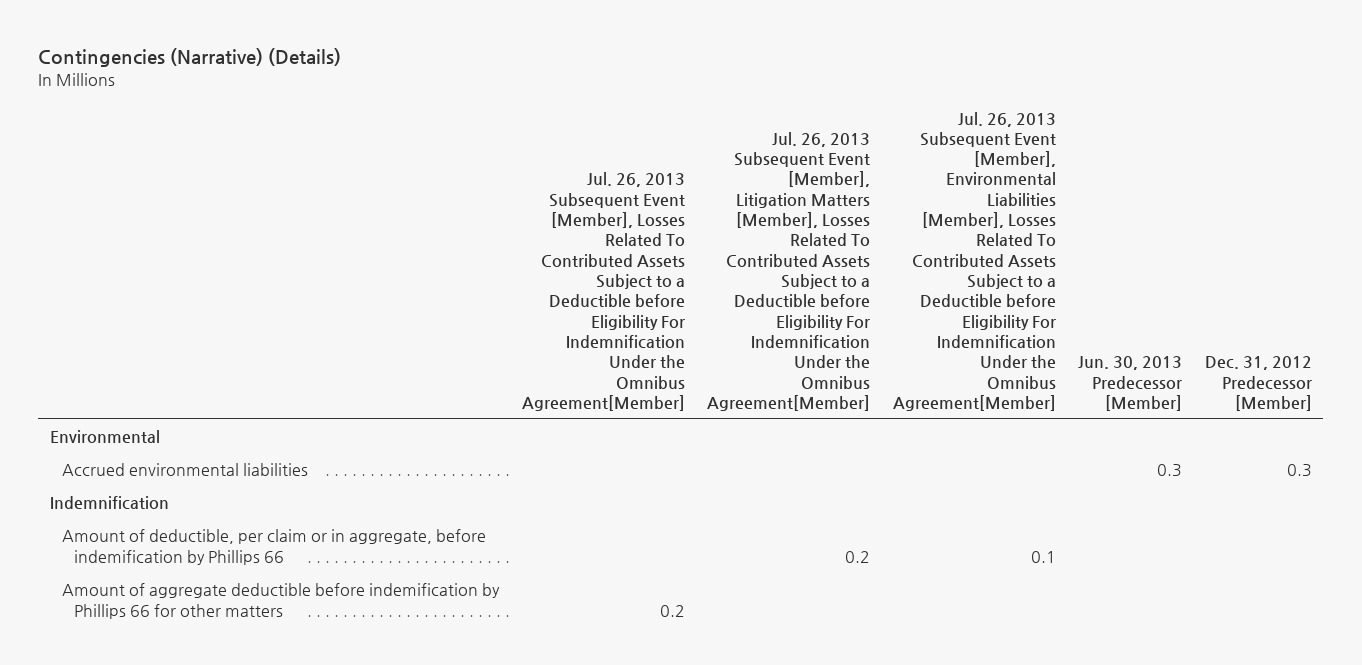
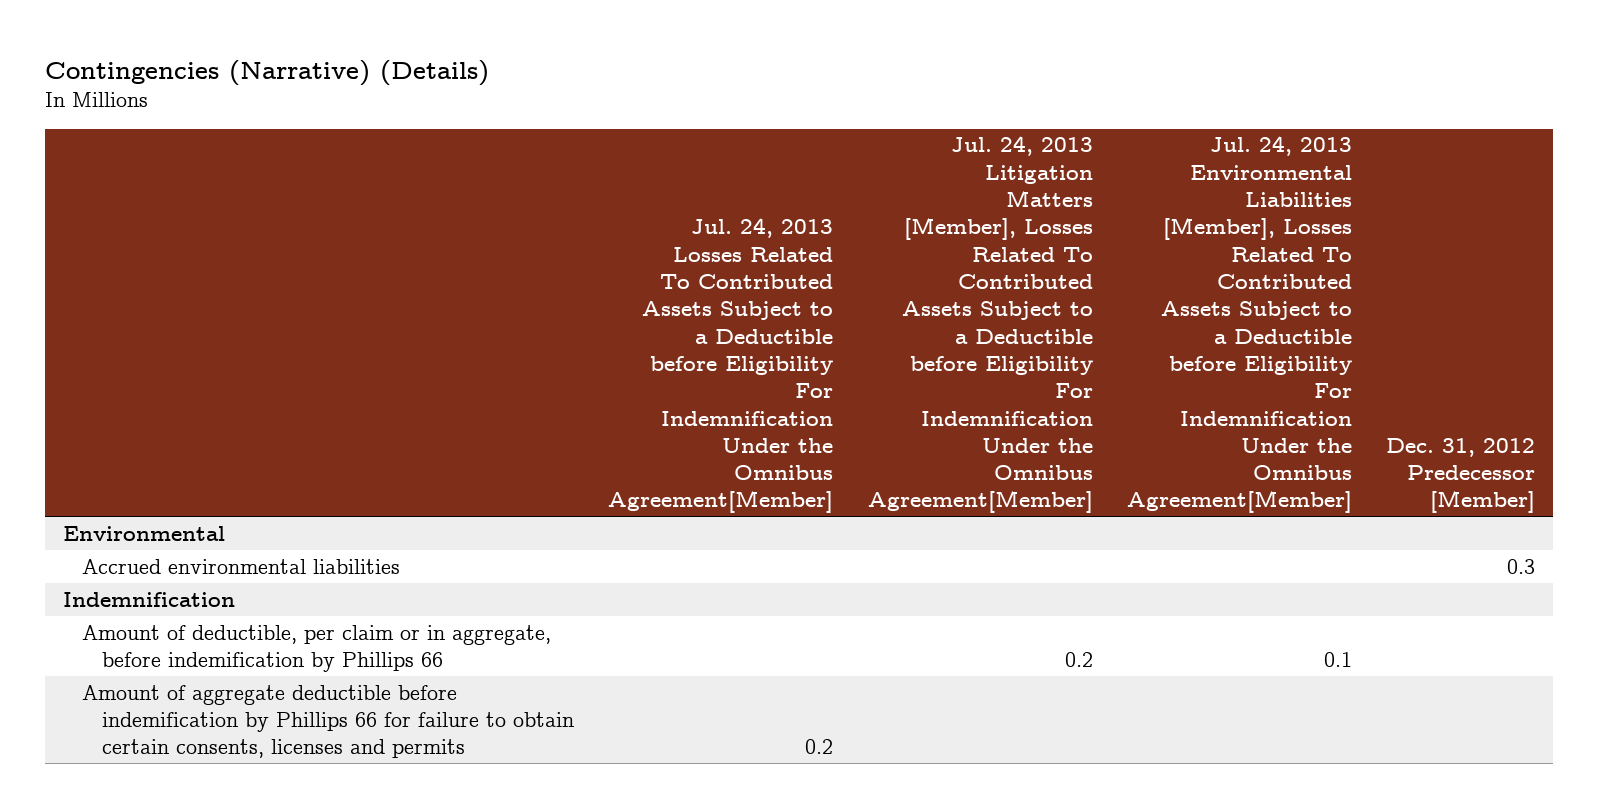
[521,172,685,411] Jul. 26, 2013 Subsequent Event [Member], Losses Related To Contributed Assets Subject to a Deductible before Eligibility For Indemnification Under the Omnibus Agreement[Member] -> none
[707,131,871,411] Jul. 26, 2013 Subsequent Event [Member], Litigation Matters [Member], Losses Related To Contributed Assets Subject to a Deductible before Eligibility For Indemnification Under the Omnibus Agreement[Member] -> none
[892,111,1056,411] Jul. 26, 2013 Subsequent Event [Member], Environmental Liabilities [Member], Losses Related To Contributed Assets Subject to a Deductible before Eligibility For Indemnification Under the Omnibus Agreement[Member] -> none
[1078,356,1183,411] Jun. 30, 2013 Predecessor [Member] -> none
none -> [608,218,834,514] Jul. 24, 2013 Losses Related To Contributed Assets Subject to a Deductible before Eligibility For Indemnification Under the Omnibus Agreement[Member]
none -> [867,136,1093,514] Jul. 24, 2013 Litigation Matters [Member], Losses Related To Contributed Assets Subject to a Deductible before Eligibility For Indemnification Under the Omnibus Agreement[Member]
none -> [1127,136,1353,514] Jul. 24, 2013 Environmental Liabilities [Member], Losses Related To Contributed Assets Subject to a Deductible before Eligibility For Indemnification Under the Omnibus Agreement[Member]
[61,583,500,619] Amount of aggregate deductible before indemification by Phillips 66 for other matters -> [82,684,574,759] Amount of aggregate deductible before indemification by Phillips 66 for failure to obtain certain consents, licenses and permits

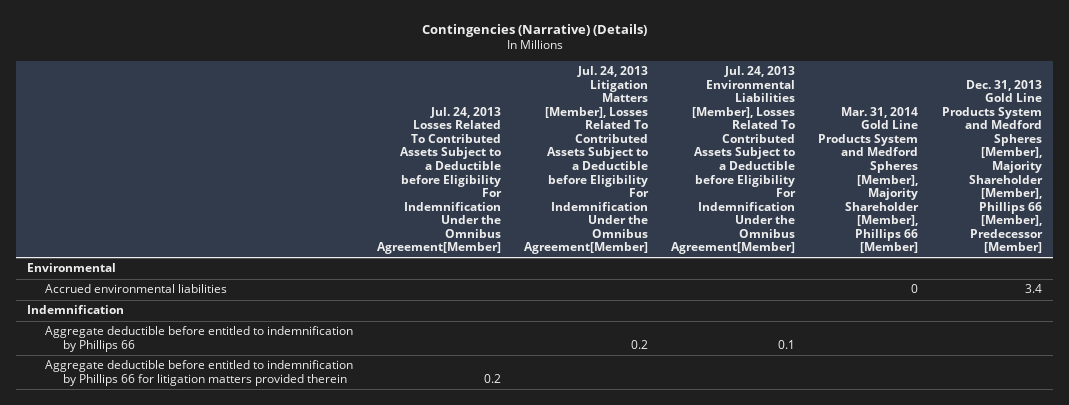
[1386,437,1536,514] Dec. 31, 2012 Predecessor [Member] -> none
none -> [818,106,920,254] Mar. 31, 2014 Gold Line Products System and Medford Spheres [Member], Majority Shareholder [Member], Phillips 66 [Member]
none -> [941,79,1043,254] Dec. 31, 2013 Gold Line Products System and Medford Spheres [Member], Majority Shareholder [Member], Phillips 66 [Member], Predecessor [Member]
[82,624,552,672] Amount of deductible, per claim or in aggregate, before indemification by Phillips 66 -> [45,326,354,352] Aggregate deductible before entitled to indemnification by Phillips 66
[82,684,574,759] Amount of aggregate deductible before indemification by Phillips 66 for failure to obtain certain consents, licenses and permits -> [45,360,354,386] Aggregate deductible before entitled to indemnification by Phillips 66 for litigation matters provided therein

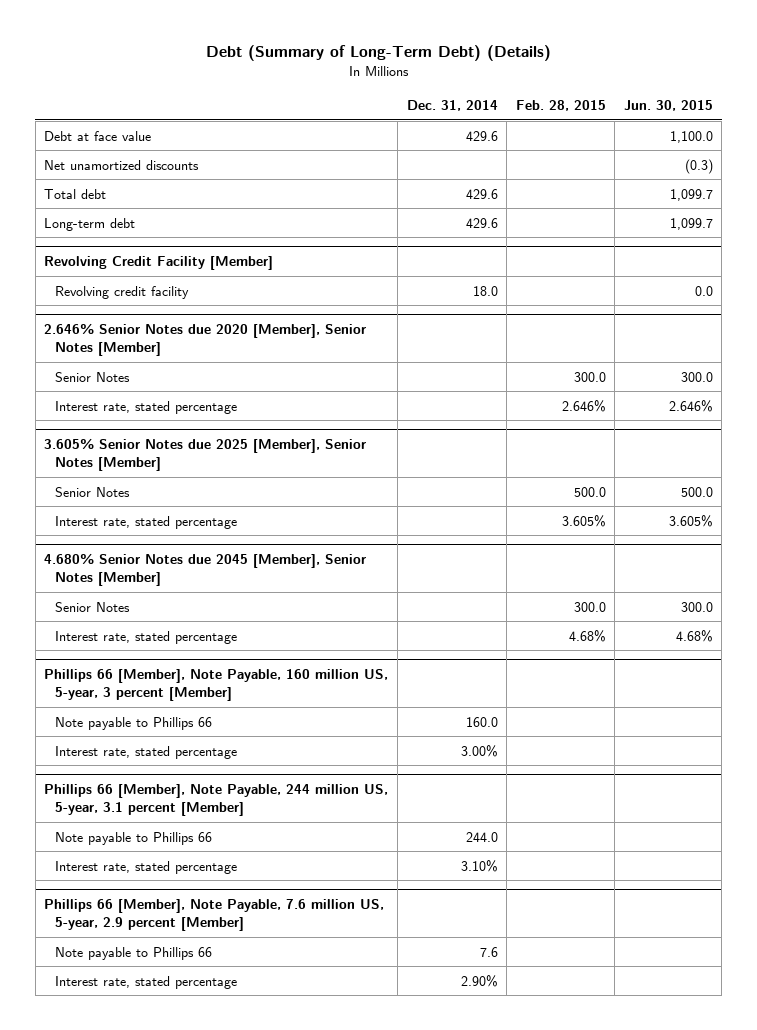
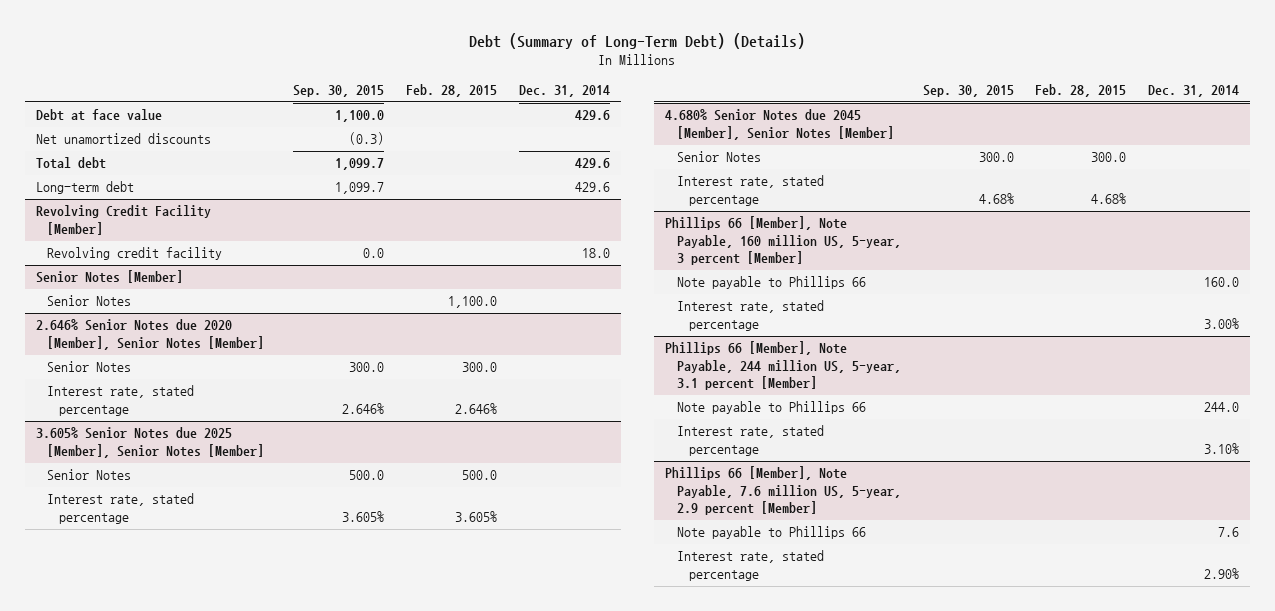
[623,99,713,111] Jun. 30, 2015 -> none
none -> [293,84,385,97] Sep. 30, 2015
none -> [35,270,183,284] Senior Notes [Member]
none -> [47,295,132,307] Senior Notes

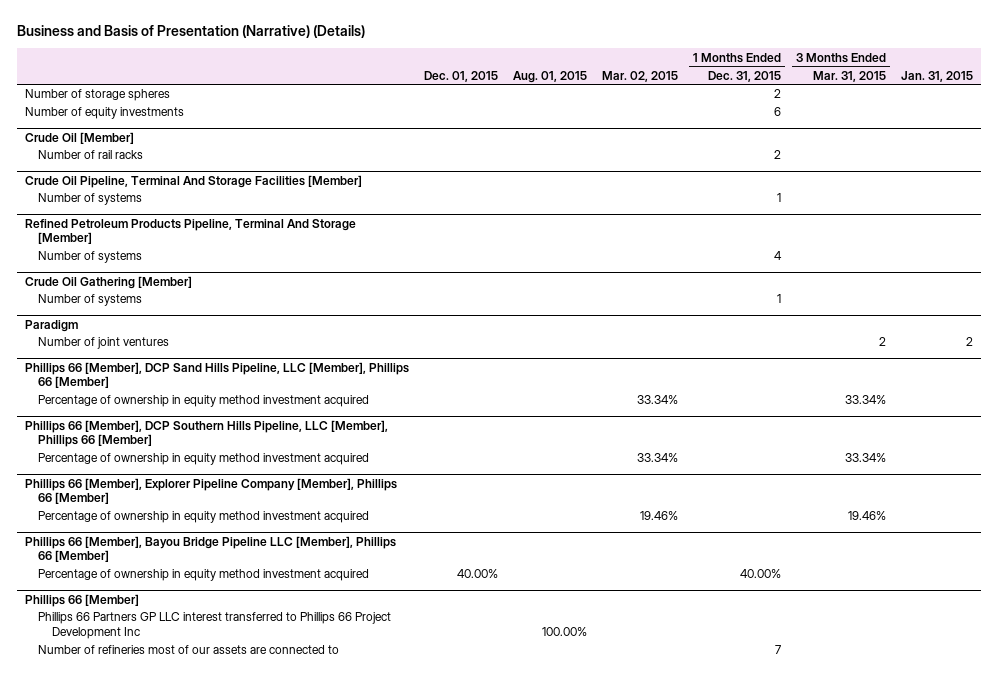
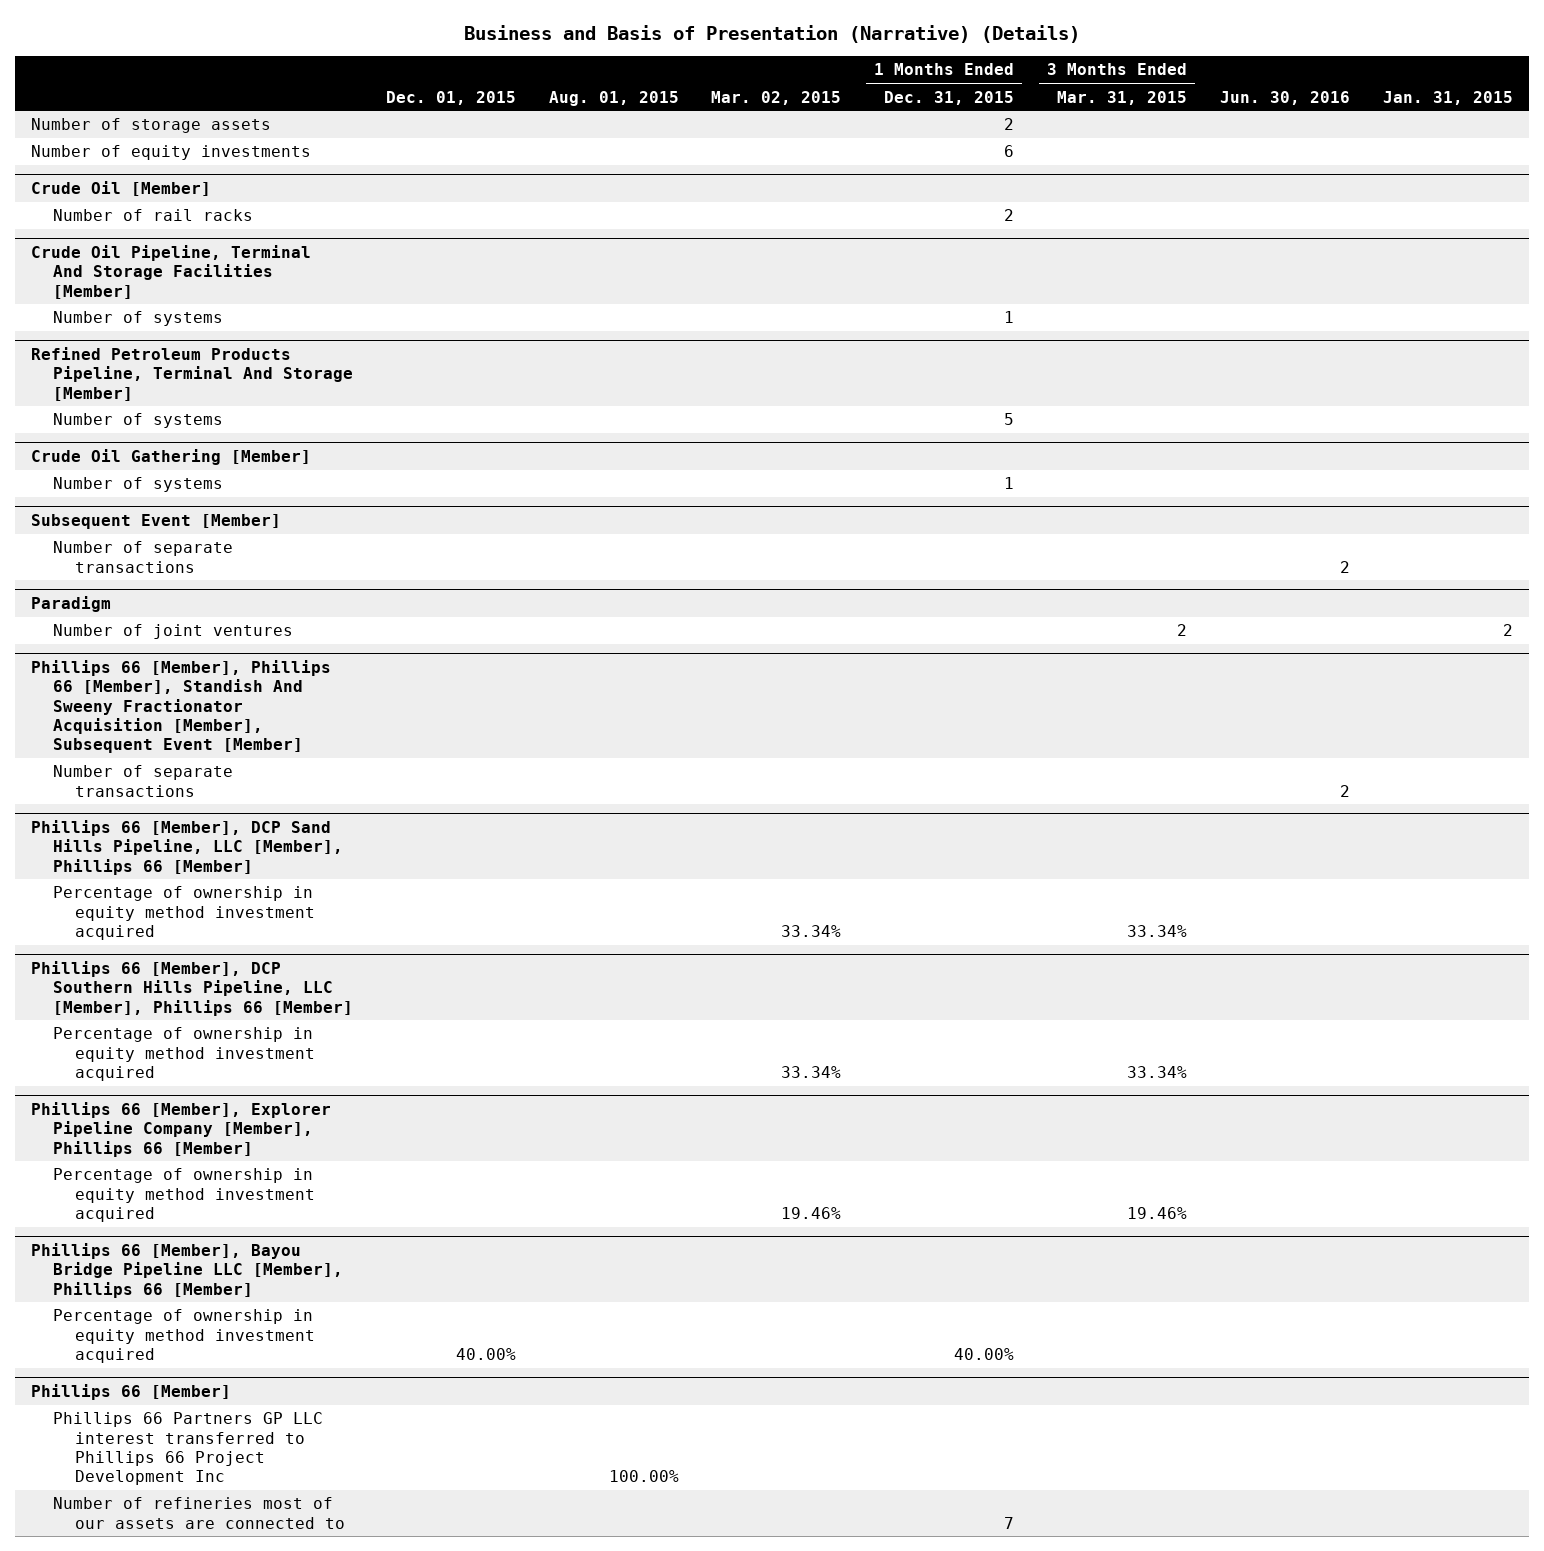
none -> [1219,90,1350,105] Jun. 30, 2016
[24,89,170,102] Number of storage spheres -> [31,118,272,134] Number of storage assets
[773,251,782,261] 4 -> [1004,413,1015,426] 5
none -> [31,514,282,530] Subsequent Event [Member]
none -> [52,541,233,573] Number of separate transactions
none -> [31,660,332,754] Phillips 66 [Member], Phillips 66 [Member], Standish And Sweeny Fractionator Acquisition [Member], Subsequent Event [Member]
none -> [52,765,233,797] Number of separate transactions

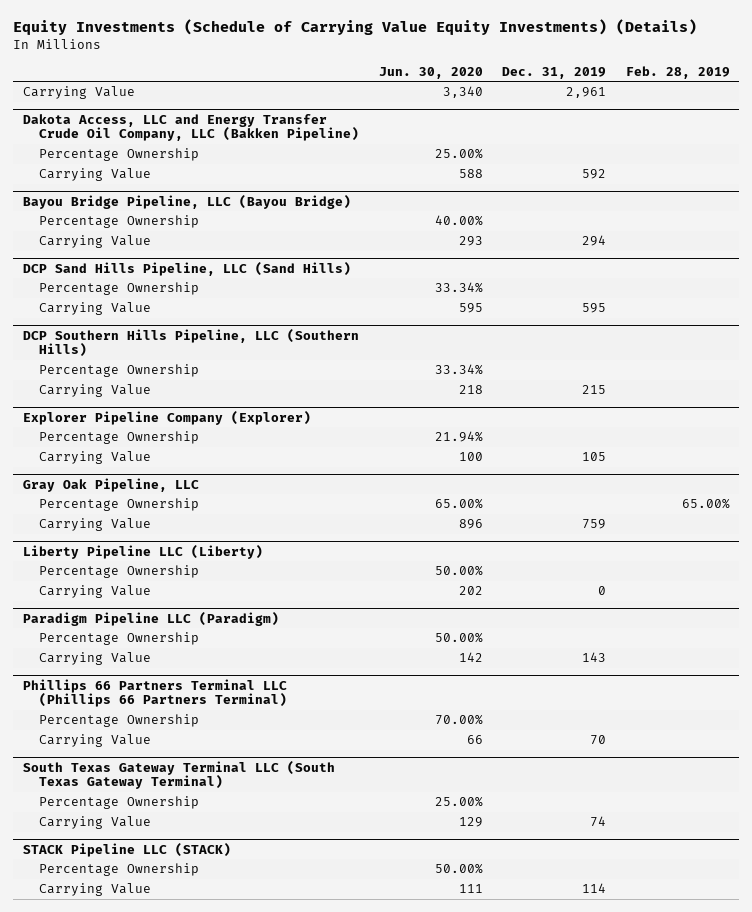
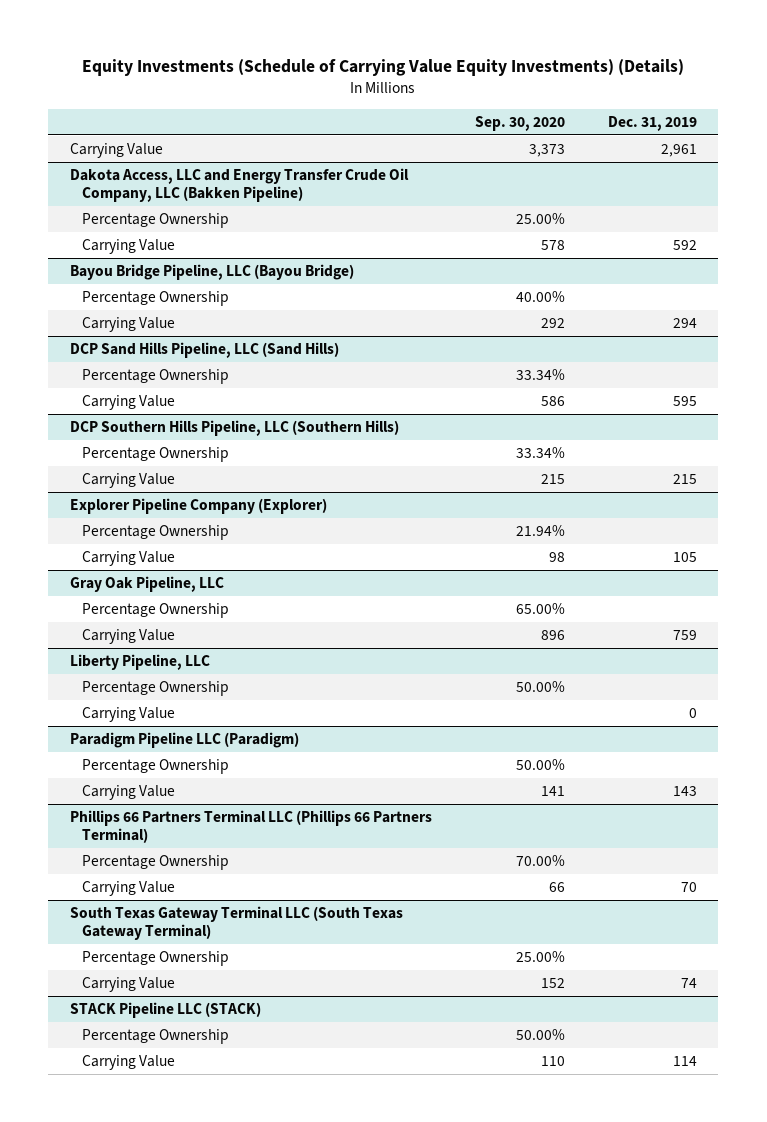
[378,66,483,79] Jun. 30, 2020 -> none
[625,65,730,79] Feb. 28, 2019 -> none
none -> [474,115,565,131] Sep. 30, 2020
[22,544,263,559] Liberty Pipeline LLC (Liberty) -> [69,654,210,671] Liberty Pipeline, LLC

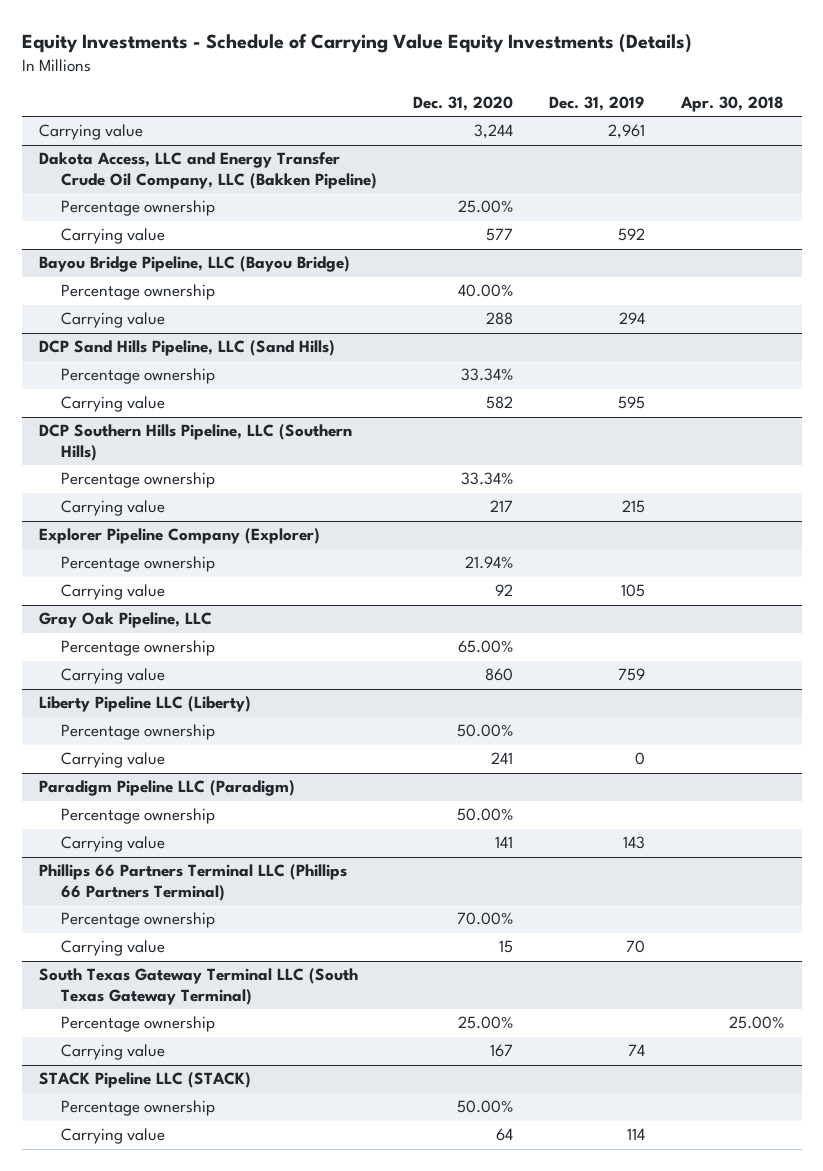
[82,59,685,77] Equity Investments (Schedule of Carrying Value Equity Investments) (Details) -> [21,34,692,54] Equity Investments - Schedule of Carrying Value Equity Investments (Details)
[474,115,565,131] Sep. 30, 2020 -> none
none -> [413,96,514,112] Dec. 31, 2020
none -> [679,96,784,113] Apr. 30, 2018
[69,143,163,159] Carrying Value -> [39,124,144,141] Carrying value
[81,213,229,229] Percentage Ownership -> [61,200,216,217] Percentage ownership
[81,239,175,255] Carrying Value -> [61,228,166,245] Carrying value
[81,291,229,307] Percentage Ownership -> [61,284,216,301] Percentage ownership
[81,317,175,333] Carrying Value -> [61,312,166,329] Carrying value
[81,369,229,385] Percentage Ownership -> [61,368,216,385] Percentage ownership
[81,395,175,411] Carrying Value -> [61,396,166,413] Carrying value
[81,447,229,463] Percentage Ownership -> [61,472,216,489] Percentage ownership
[81,473,175,489] Carrying Value -> [61,500,166,517] Carrying value
[81,525,229,541] Percentage Ownership -> [61,556,216,573] Percentage ownership
[81,551,175,567] Carrying Value -> [61,584,166,601] Carrying value
[81,603,229,619] Percentage Ownership -> [61,640,216,657] Percentage ownership
[81,629,175,645] Carrying Value -> [61,668,166,685] Carrying value
[69,654,210,671] Liberty Pipeline, LLC -> [39,696,252,713] Liberty Pipeline LLC (Liberty)
[81,681,229,697] Percentage Ownership -> [61,724,216,741] Percentage ownership
[81,707,175,723] Carrying Value -> [61,752,166,769] Carrying value
[81,759,229,775] Percentage Ownership -> [61,808,216,825] Percentage ownership
[81,785,175,801] Carrying Value -> [61,836,166,853] Carrying value
[81,855,229,871] Percentage Ownership -> [61,912,216,929] Percentage ownership
[81,881,175,897] Carrying Value -> [61,940,166,957] Carrying value
[81,951,229,967] Percentage Ownership -> [61,1016,216,1033] Percentage ownership
[81,977,175,993] Carrying Value -> [61,1044,166,1061] Carrying value
[81,1029,229,1045] Percentage Ownership -> [61,1100,216,1117] Percentage ownership
[81,1055,175,1071] Carrying Value -> [61,1128,166,1145] Carrying value

